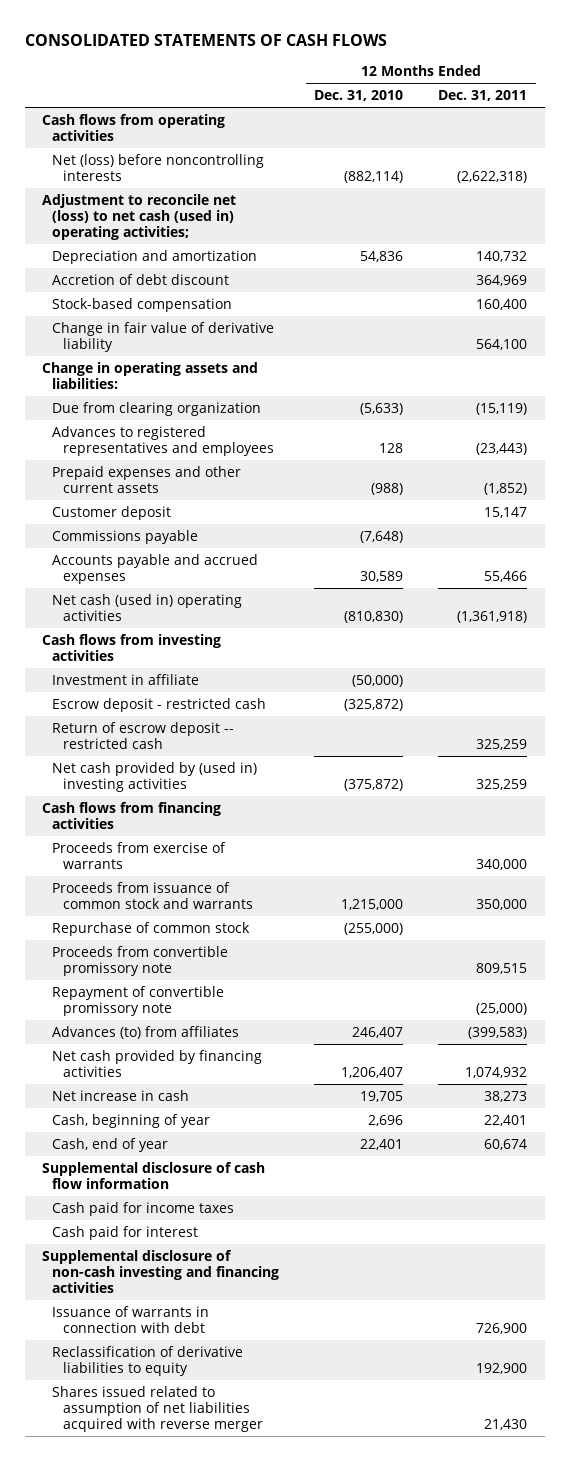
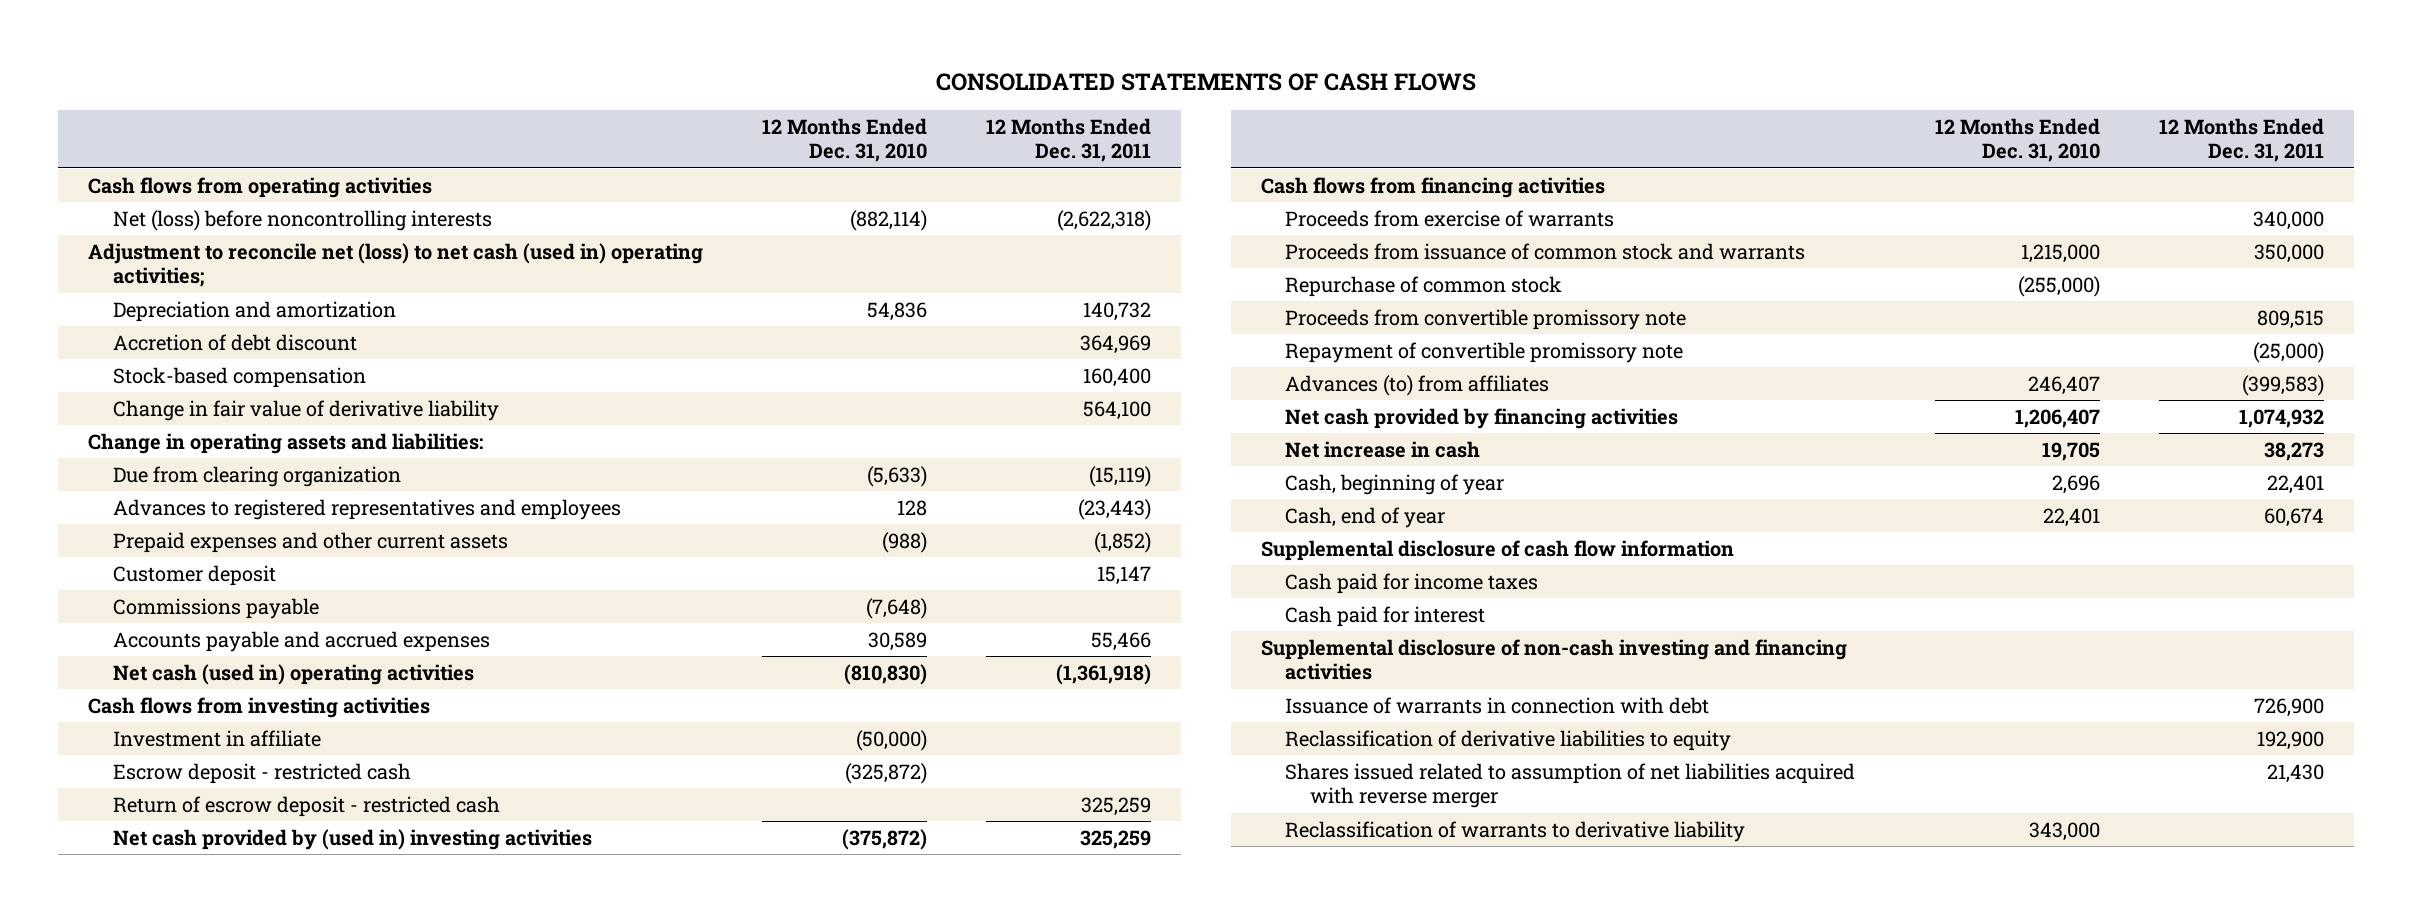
[52,721,235,750] Return of escrow deposit -- restricted cash -> [112,795,500,817] Return of escrow deposit - restricted cash
none -> [1285,820,1746,842] Reclassification of warrants to derivative liability

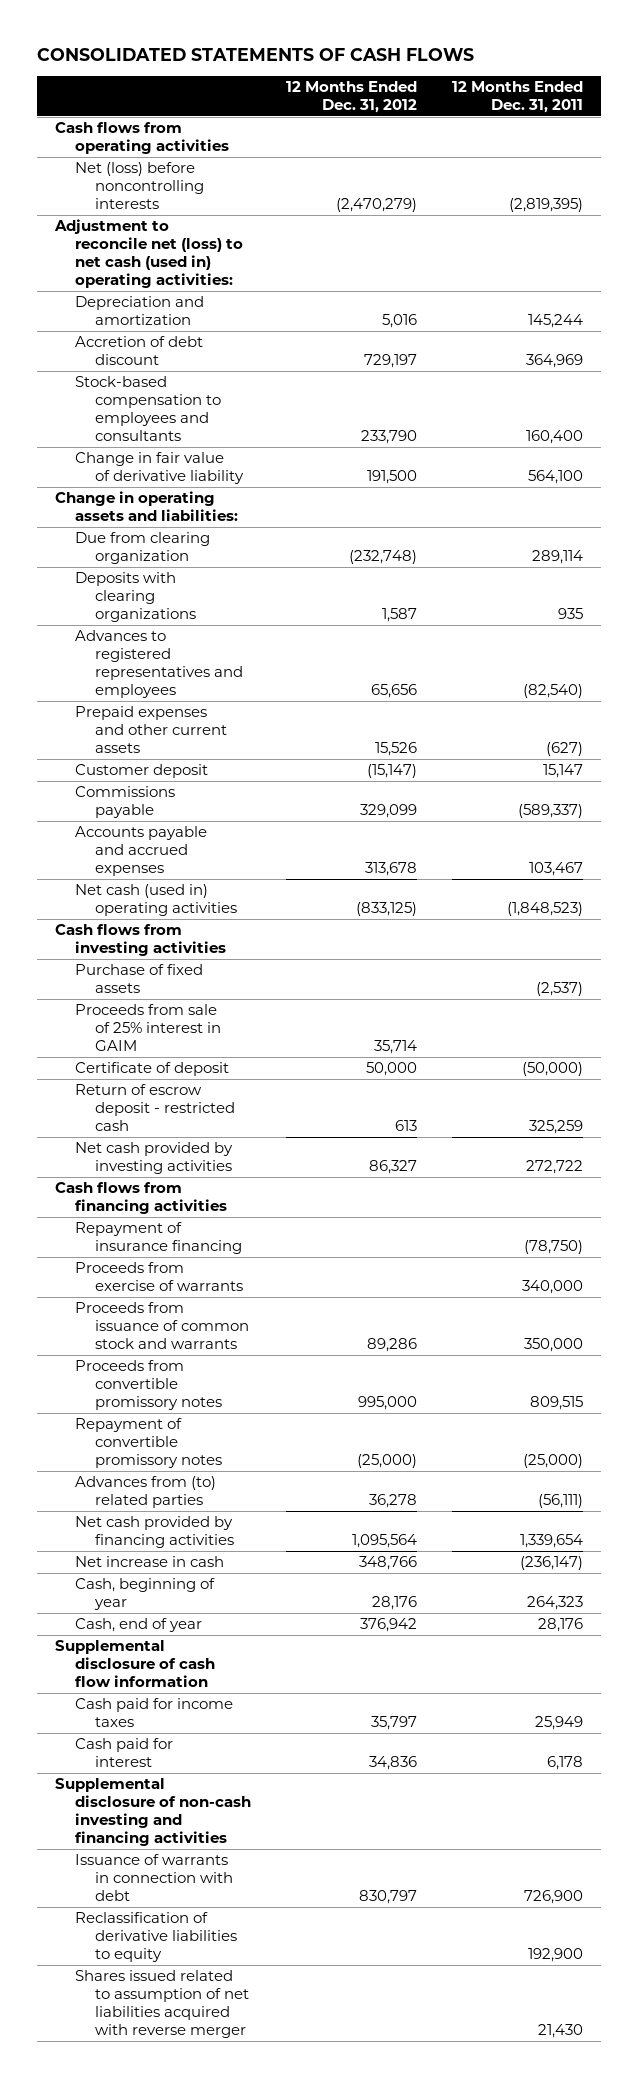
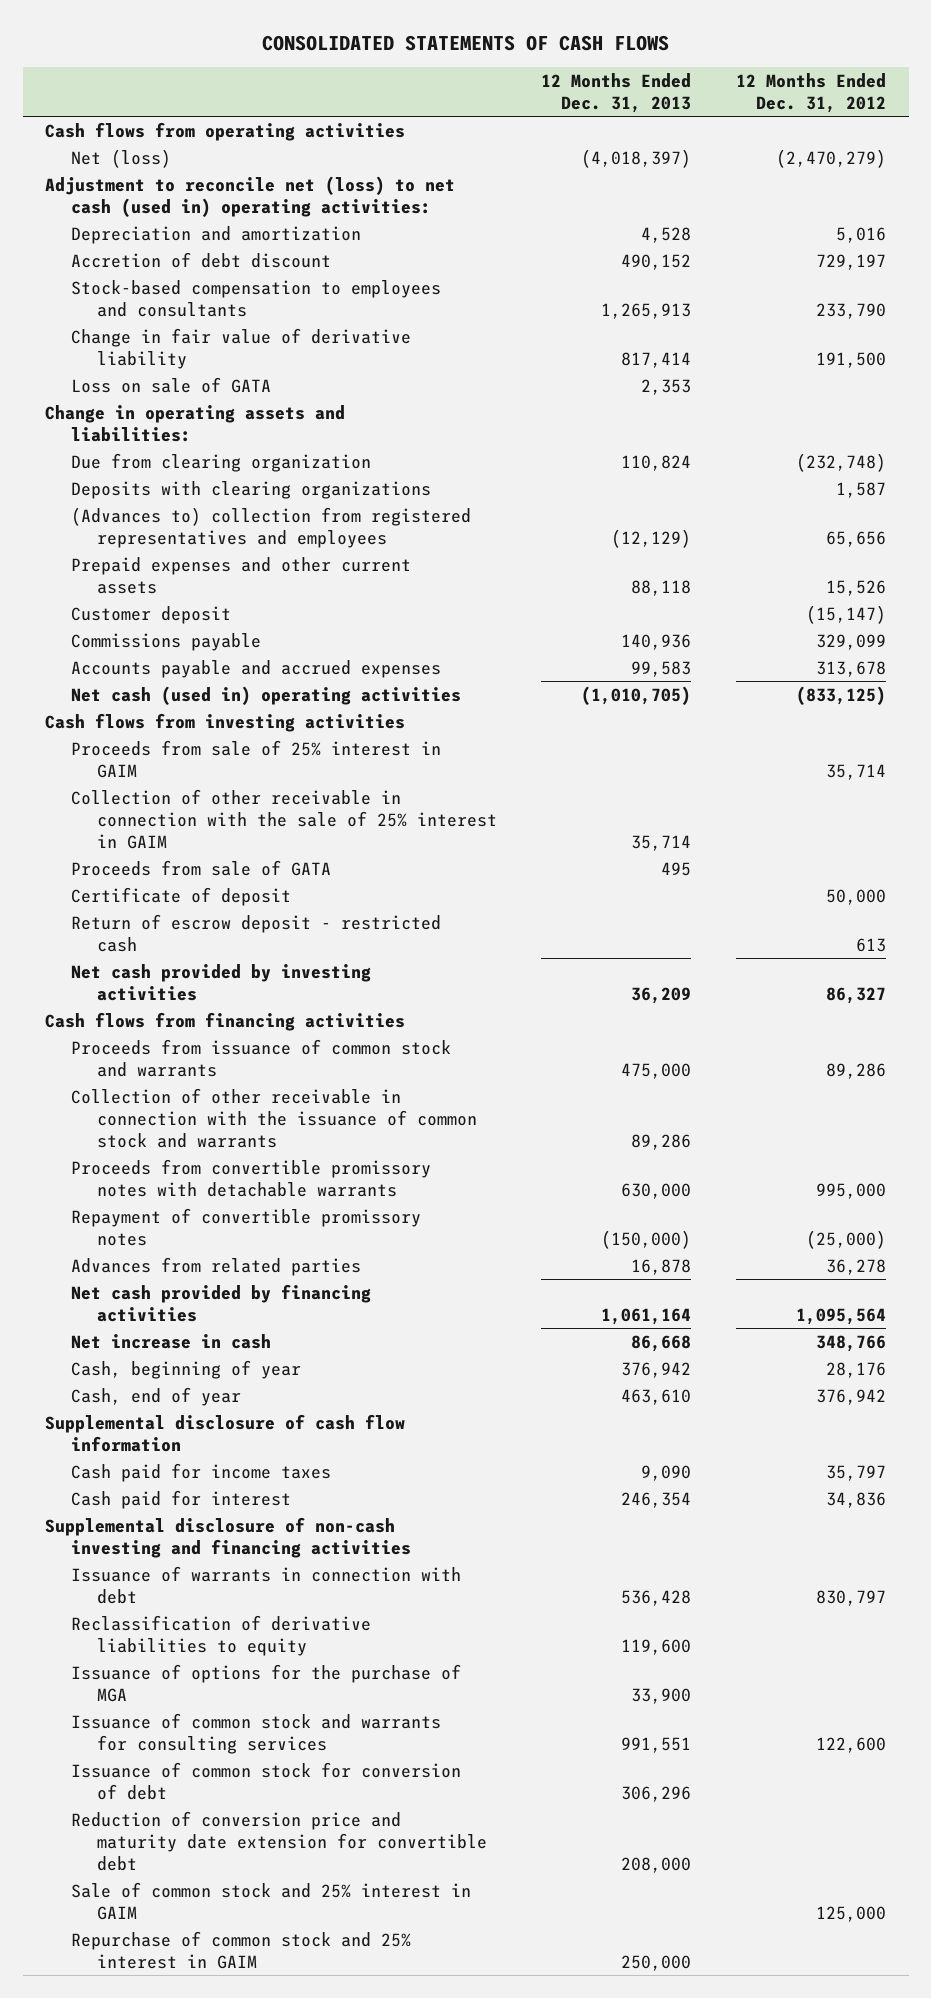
[452,81,584,114] 12 Months Ended Dec. 31, 2011 -> none
none -> [541,72,692,113] 12 Months Ended Dec. 31, 2013
[74,162,204,210] Net (loss) before noncontrolling interests -> [70,148,171,168] Net (loss)
none -> [70,376,271,393] Loss on sale of GATA
[74,630,243,698] Advances to registered representatives and employees -> [70,506,471,548] (Advances to) collection from registered representatives and employees
[74,964,203,994] Purchase of fixed assets -> none
none -> [70,788,497,849] Collection of other receivable in connection with the sale of 25% interest in GAIM
none -> [70,859,331,876] Proceeds from sale of GATA
[74,1222,242,1255] Repayment of insurance financing -> none
[74,1262,243,1292] Proceeds from exercise of warrants -> none
none -> [70,1087,477,1148] Collection of other receivable in connection with the issuance of common stock and warrants
[74,1360,222,1411] Proceeds from convertible promissory notes -> [70,1158,431,1197] Proceeds from convertible promissory notes with detachable warrants
[74,1476,216,1509] Advances from (to) related parties -> [70,1256,361,1276] Advances from related parties
[74,1970,249,2038] Shares issued related to assumption of net liabilities acquired with reverse merger -> none
none -> [70,1663,461,1702] Issuance of options for the purchase of MGA
none -> [70,1712,441,1754] Issuance of common stock and warrants for consulting services
none -> [70,1761,461,1800] Issuance of common stock for conversion of debt
none -> [70,1810,487,1871] Reduction of conversion price and maturity date extension for convertible debt
none -> [70,1881,471,1920] Sale of common stock and 25% interest in GAIM
none -> [70,1930,411,1969] Repurchase of common stock and 25% interest in GAIM

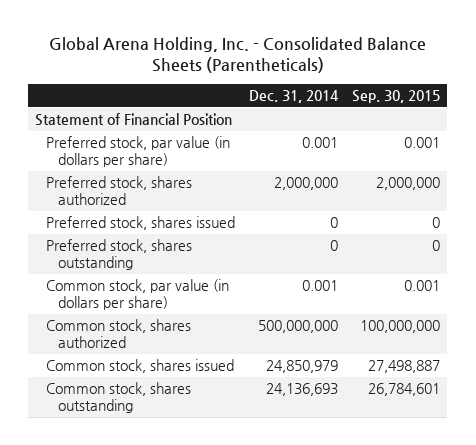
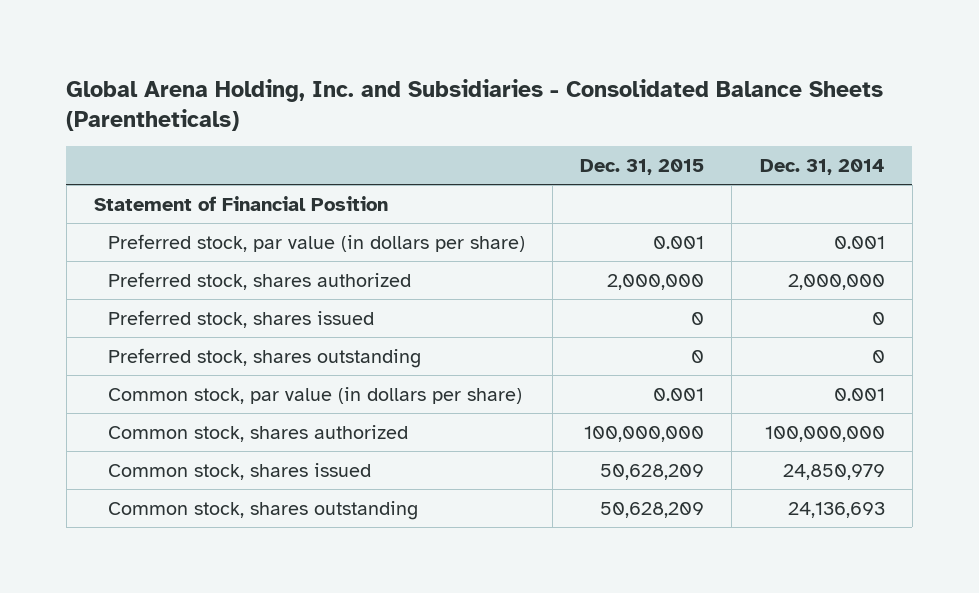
[48,37,426,74] Global Arena Holding, Inc. - Consolidated Balance Sheets (Parentheticals) -> [66,78,884,131] Global Arena Holding, Inc. and Subsidiaries - Consolidated Balance Sheets (Parentheticals)
[352,90,441,104] Sep. 30, 2015 -> none
none -> [580,158,705,175] Dec. 31, 2015
[258,320,339,334] 500,000,000 -> [764,425,885,442] 100,000,000

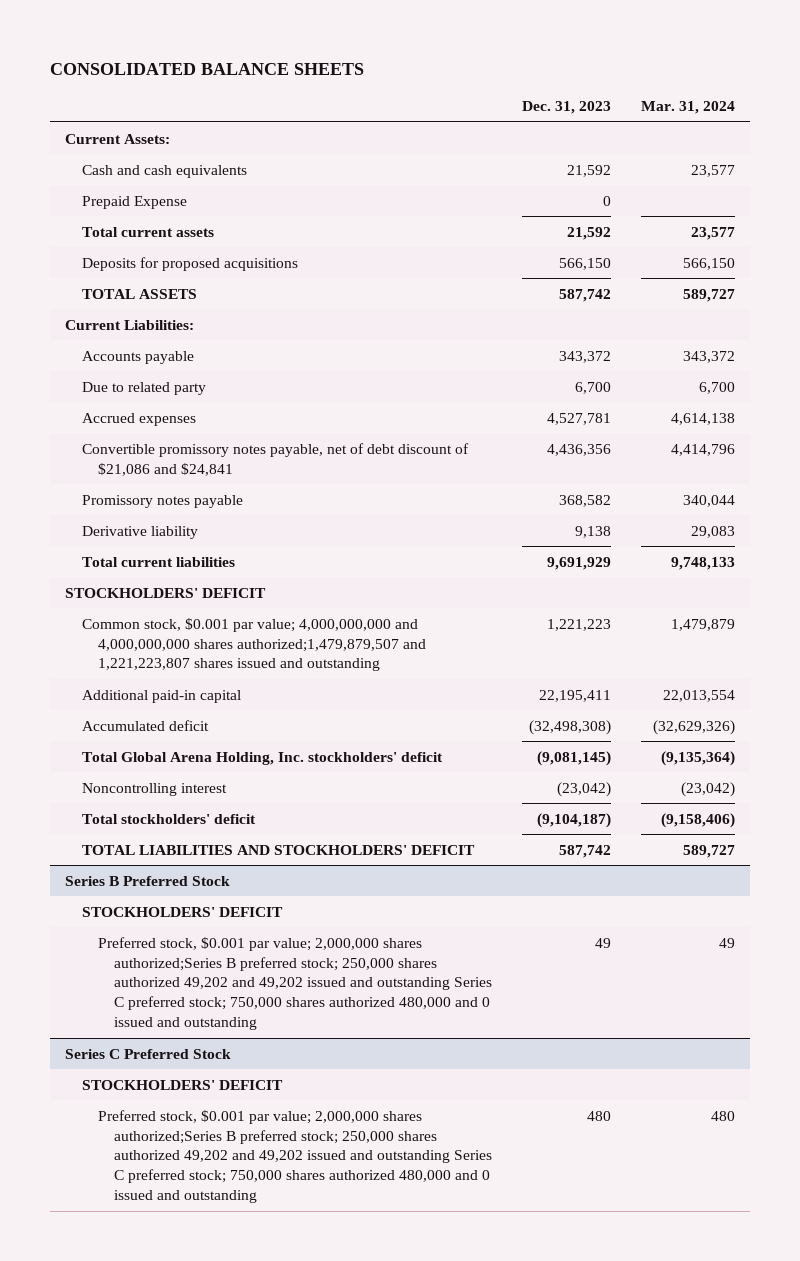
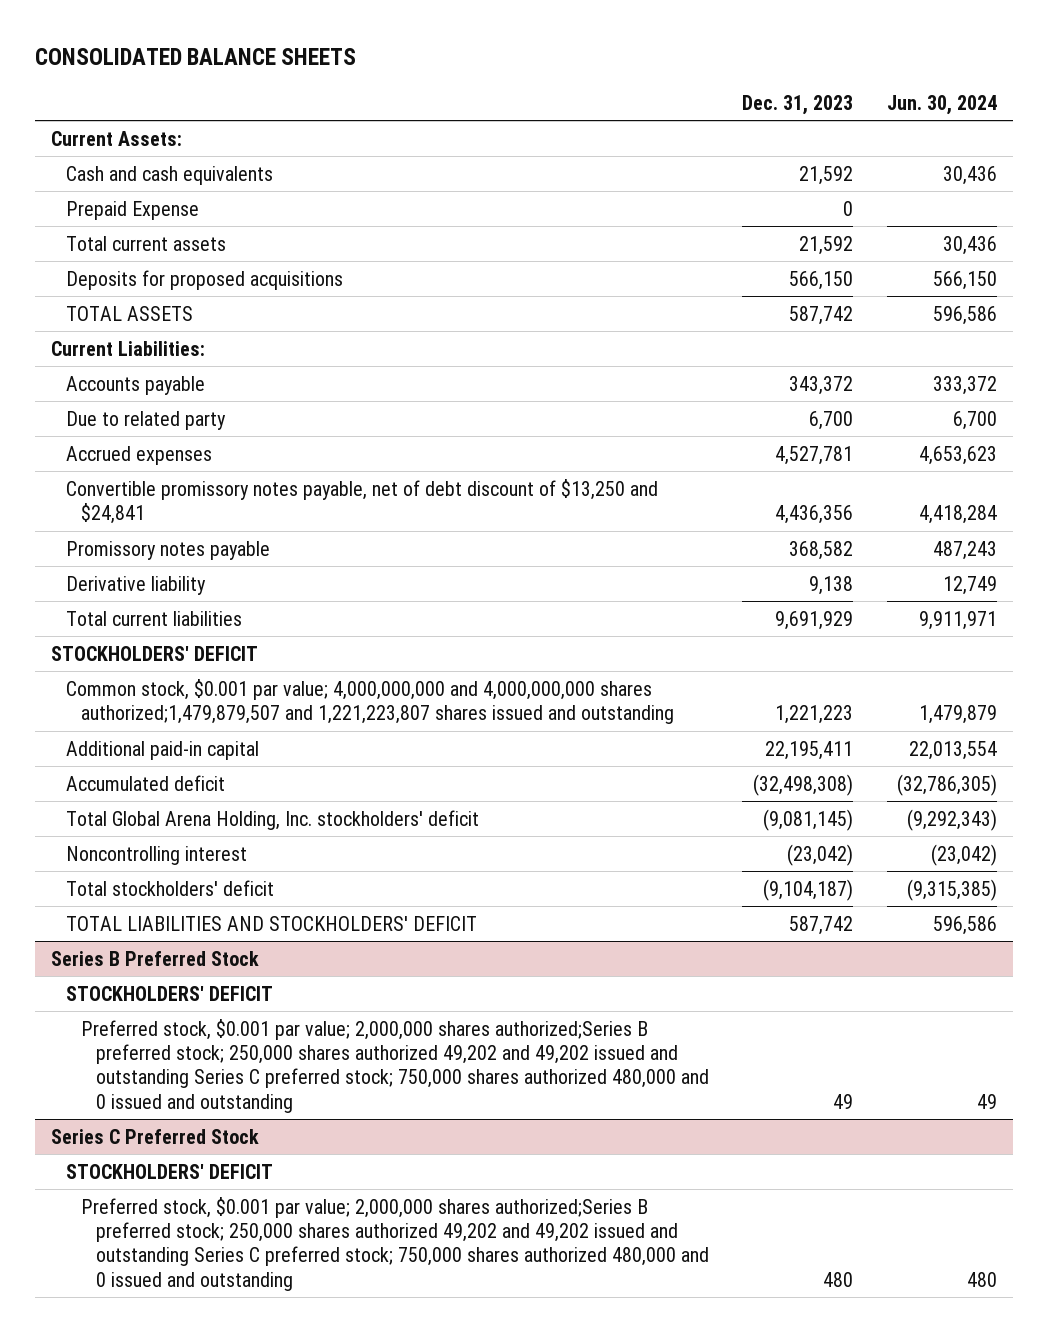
[640,100,735,114] Mar. 31, 2024 -> none
none -> [886,94,997,115] Jun. 30, 2024
[81,442,469,476] Convertible promissory notes payable, net of debt discount of $21,086 and $24,841 -> [66,478,659,525] Convertible promissory notes payable, net of debt discount of $13,250 and $24,841

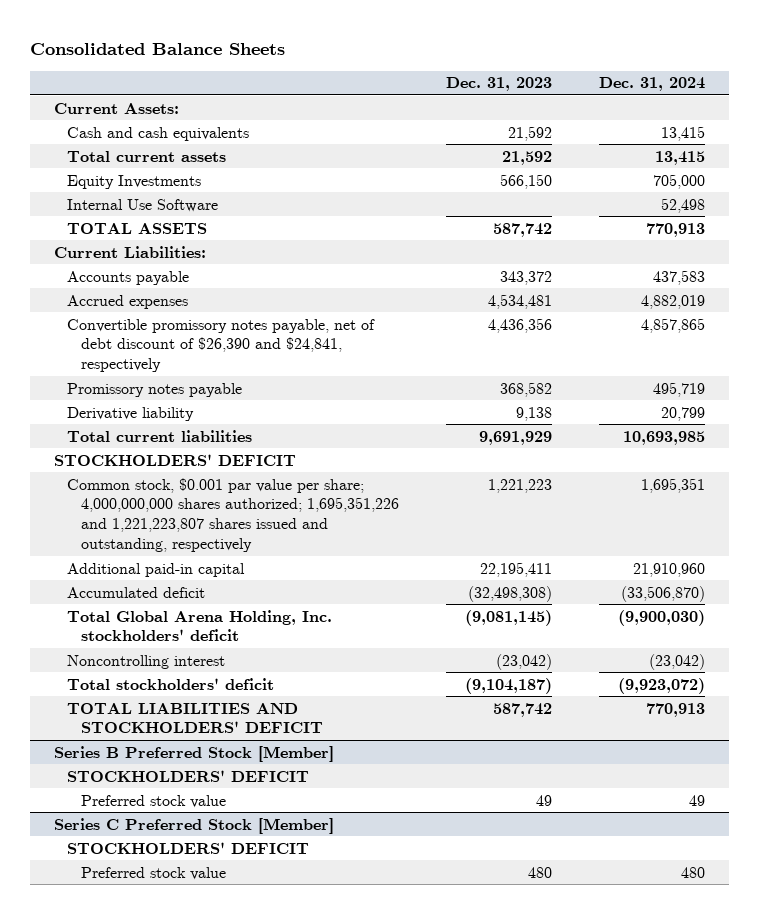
[34,48,356,66] CONSOLIDATED BALANCE SHEETS -> [30,42,286,55] Consolidated Balance Sheets
[886,94,997,115] Jun. 30, 2024 -> none
none -> [599,77,706,92] Dec. 31, 2024
[66,200,200,220] Prepaid Expense -> none
[66,269,344,290] Deposits for proposed acquisitions -> [67,174,202,189] Equity Investments
none -> [67,198,219,212] Internal Use Software
[66,410,227,430] Due to related party -> none
[775,445,854,465] 4,527,781 -> [488,293,553,309] 4,534,481
[66,478,659,525] Convertible promissory notes payable, net of debt discount of $13,250 and $24,841 -> [67,318,376,373] Convertible promissory notes payable, net of debt discount of $26,390 and $24,841, respectively
[66,678,675,725] Common stock, $0.001 par value; 4,000,000,000 and 4,000,000,000 shares authorized;1,479,879,507 and 1,221,223,807 shares issued and outstanding -> [67,477,400,553] Common stock, $0.001 par value per share; 4,000,000,000 shares authorized; 1,695,351,226 and 1,221,223,807 shares issued and outstanding, respectively
[51,950,260,966] Series B Preferred Stock -> [53,745,334,762] Series B Preferred Stock [Member]
[81,1018,710,1113] Preferred stock, $0.001 par value; 2,000,000 shares authorized;Series B preferred stock; 250,000 shares authorized 49,202 and 49,202 issued and outstanding Series C preferred stock; 750,000 shares authorized 480,000 and 0 issued and outstanding -> [81,794,227,808] Preferred stock value
[51,1128,260,1144] Series C Preferred Stock -> [53,817,334,834] Series C Preferred Stock [Member]
[81,1196,710,1291] Preferred stock, $0.001 par value; 2,000,000 shares authorized;Series B preferred stock; 250,000 shares authorized 49,202 and 49,202 issued and outstanding Series C preferred stock; 750,000 shares authorized 480,000 and 0 issued and outstanding -> [81,866,227,880] Preferred stock value

